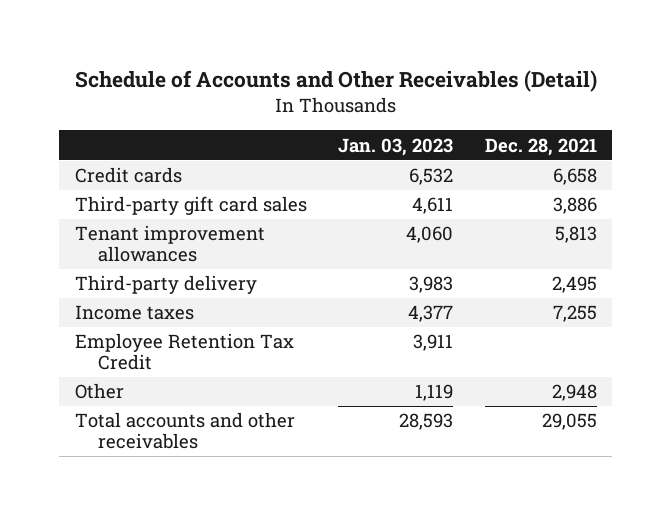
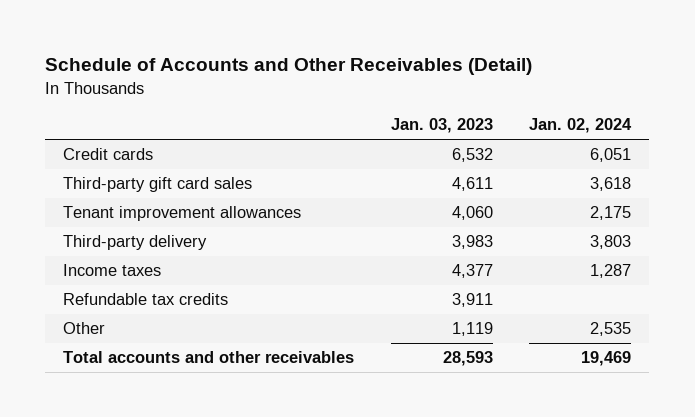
[484,137,597,156] Dec. 28, 2021 -> none
none -> [529,118,633,134] Jan. 02, 2024
[74,333,294,371] Employee Retention Tax Credit -> [63,293,229,306] Refundable tax credits

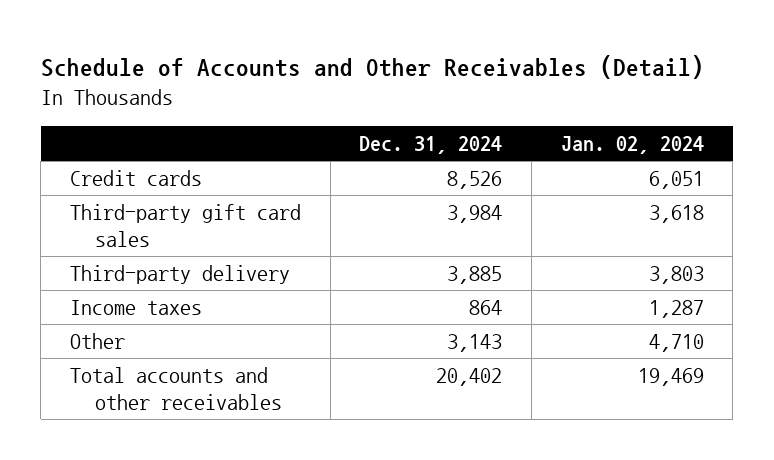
[390,118,493,134] Jan. 03, 2023 -> none
none -> [359,136,503,155] Dec. 31, 2024
[63,206,302,222] Tenant improvement allowances -> none
[63,293,229,306] Refundable tax credits -> none
[590,322,632,337] 2,535 -> [648,334,704,353] 4,710

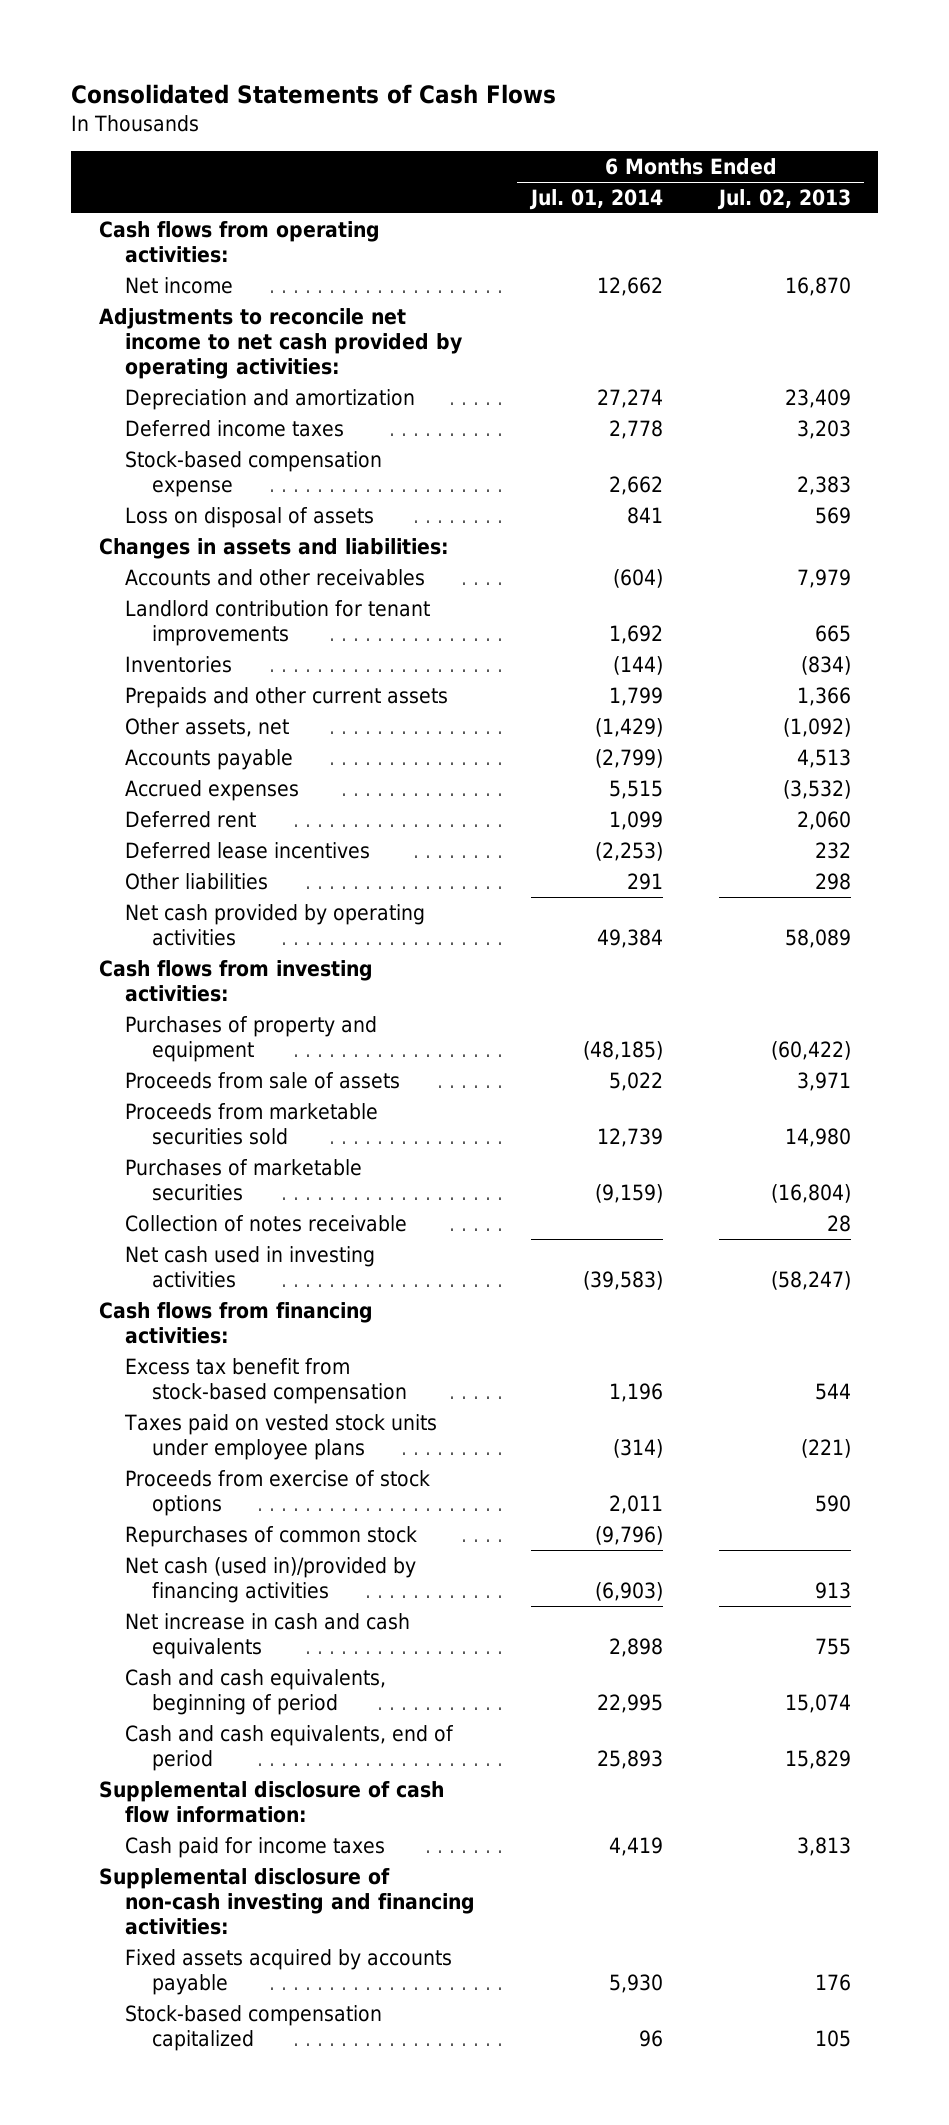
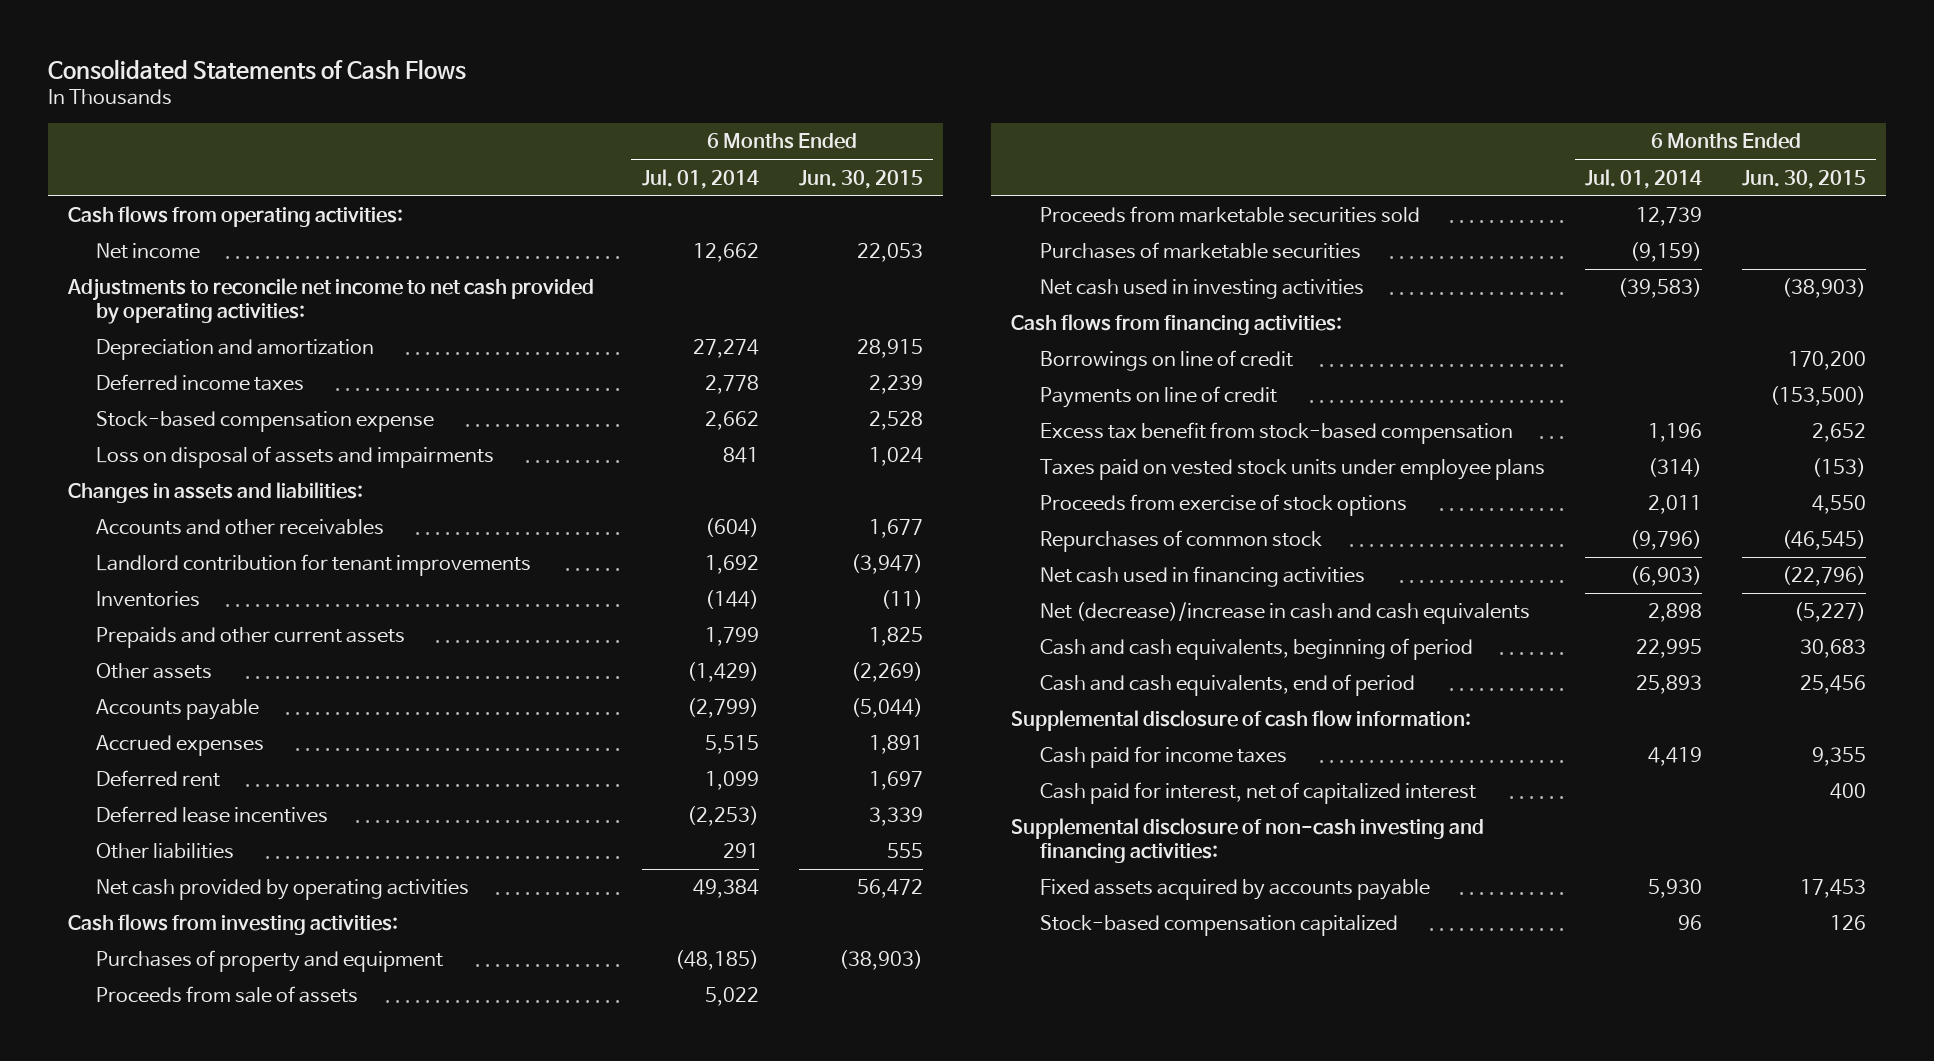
[716,188,851,210] Jul. 02, 2013 -> none
none -> [798,169,923,189] Jun. 30, 2015
[125,506,375,528] Loss on disposal of assets -> [96,446,495,469] Loss on disposal of assets and impairments
[125,717,290,737] Other assets, net -> [96,663,213,680] Other assets
[125,1214,408,1232] Collection of notes receivable -> none
none -> [1039,350,1293,372] Borrowings on line of credit
none -> [1039,386,1277,409] Payments on line of credit
[125,1556,417,1604] Net cash (used in)/provided by financing activities -> [1039,566,1365,588] Net cash used in financing activities
[125,1612,411,1660] Net increase in cash and cash equivalents -> [1039,602,1530,625] Net (decrease)/increase in cash and cash equivalents
none -> [1039,782,1476,805] Cash paid for interest, net of capitalized interest

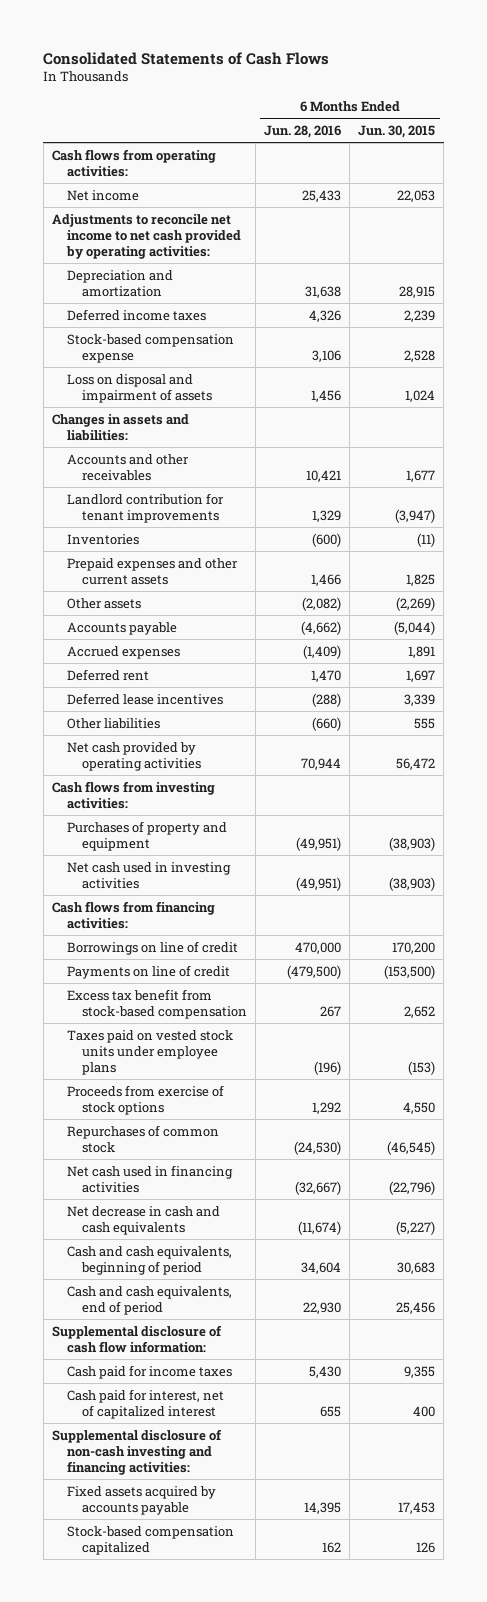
[641,168,759,189] Jul. 01, 2014 -> none
none -> [263,124,341,138] Jun. 28, 2016
[96,446,495,469] Loss on disposal of assets and impairments -> [66,373,212,403] Loss on disposal and impairment of assets
[96,627,406,649] Prepaids and other current assets -> [66,557,238,585] Prepaid expenses and other current assets
[96,986,359,1004] Proceeds from sale of assets -> none
[1039,206,1420,224] Proceeds from marketable securities sold -> none
[1039,242,1361,260] Purchases of marketable securities -> none
[1039,602,1530,625] Net (decrease)/increase in cash and cash equivalents -> [66,1205,220,1235] Net decrease in cash and cash equivalents

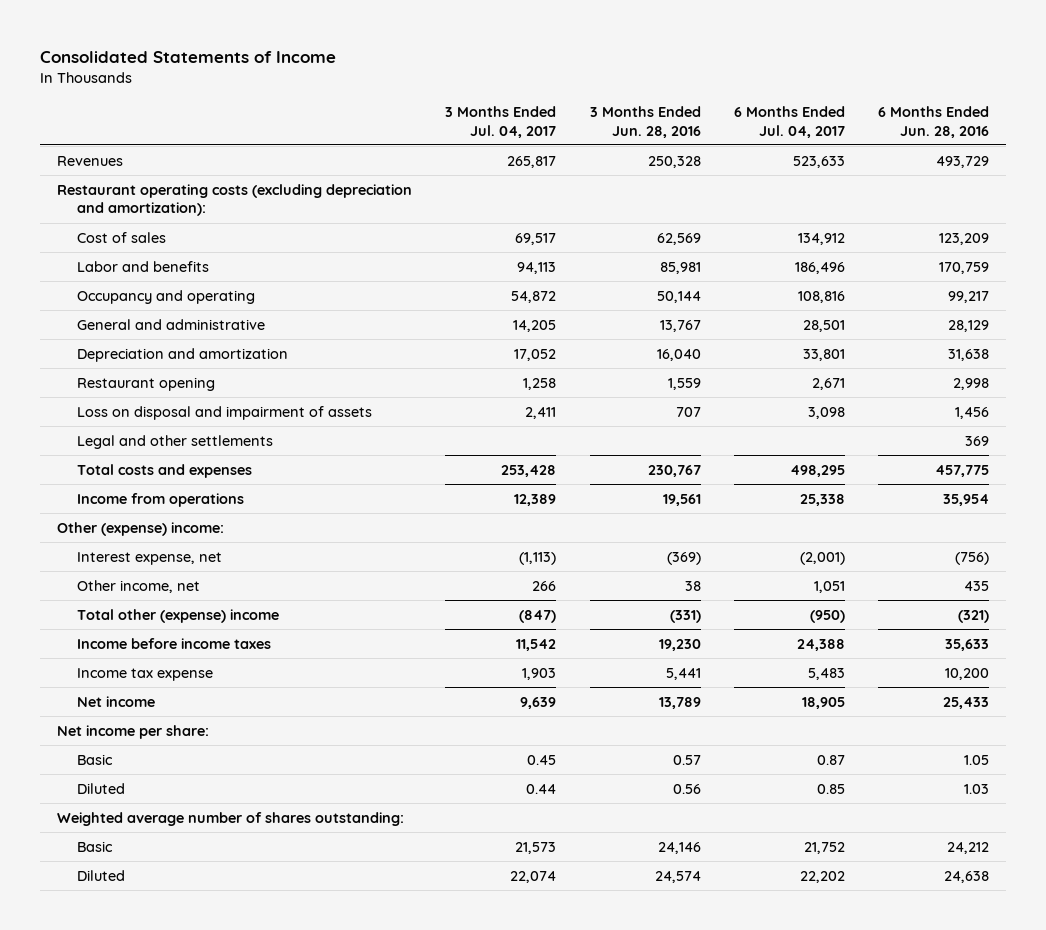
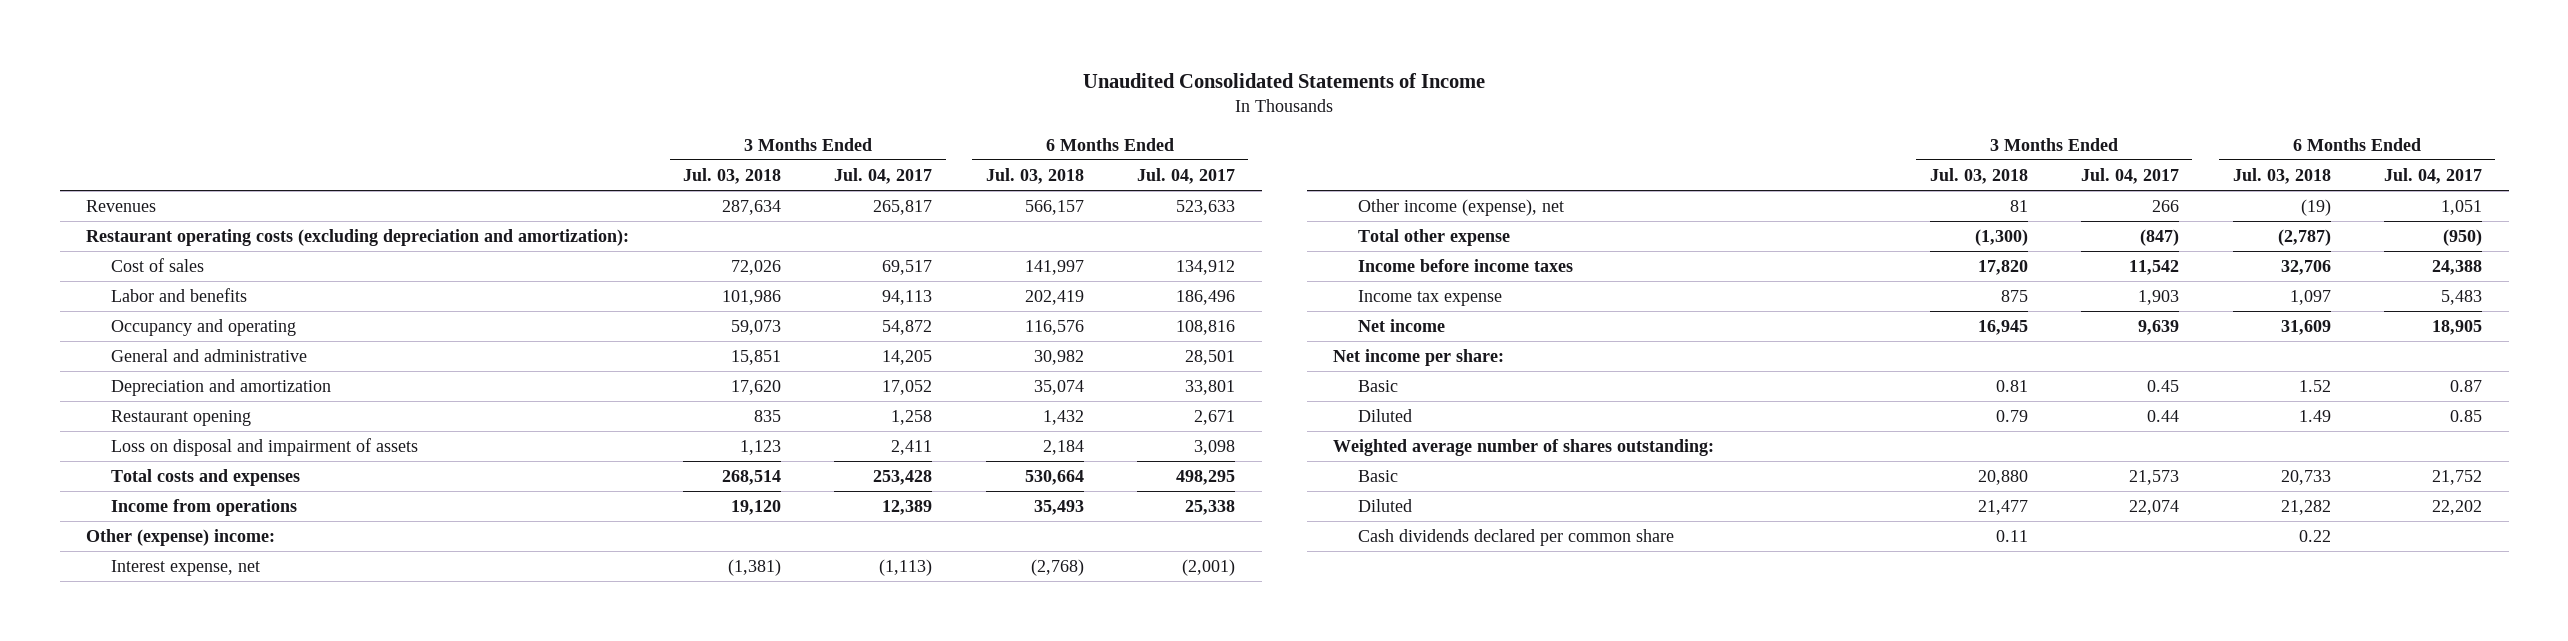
[40,50,337,63] Consolidated Statements of Income -> [1083,72,1486,88] Unaudited Consolidated Statements of Income
[589,105,701,138] 3 Months Ended Jun. 28, 2016 -> none
[878,105,990,138] 6 Months Ended Jun. 28, 2016 -> none
none -> [682,167,781,184] Jul. 03, 2018
none -> [985,167,1084,184] Jul. 03, 2018
[76,434,273,449] Legal and other settlements -> none
[76,579,200,593] Other income, net -> [1358,198,1565,216] Other income (expense), net
[76,608,279,623] Total other (expense) income -> [1358,228,1511,246] Total other expense
none -> [1358,528,1675,546] Cash dividends declared per common share

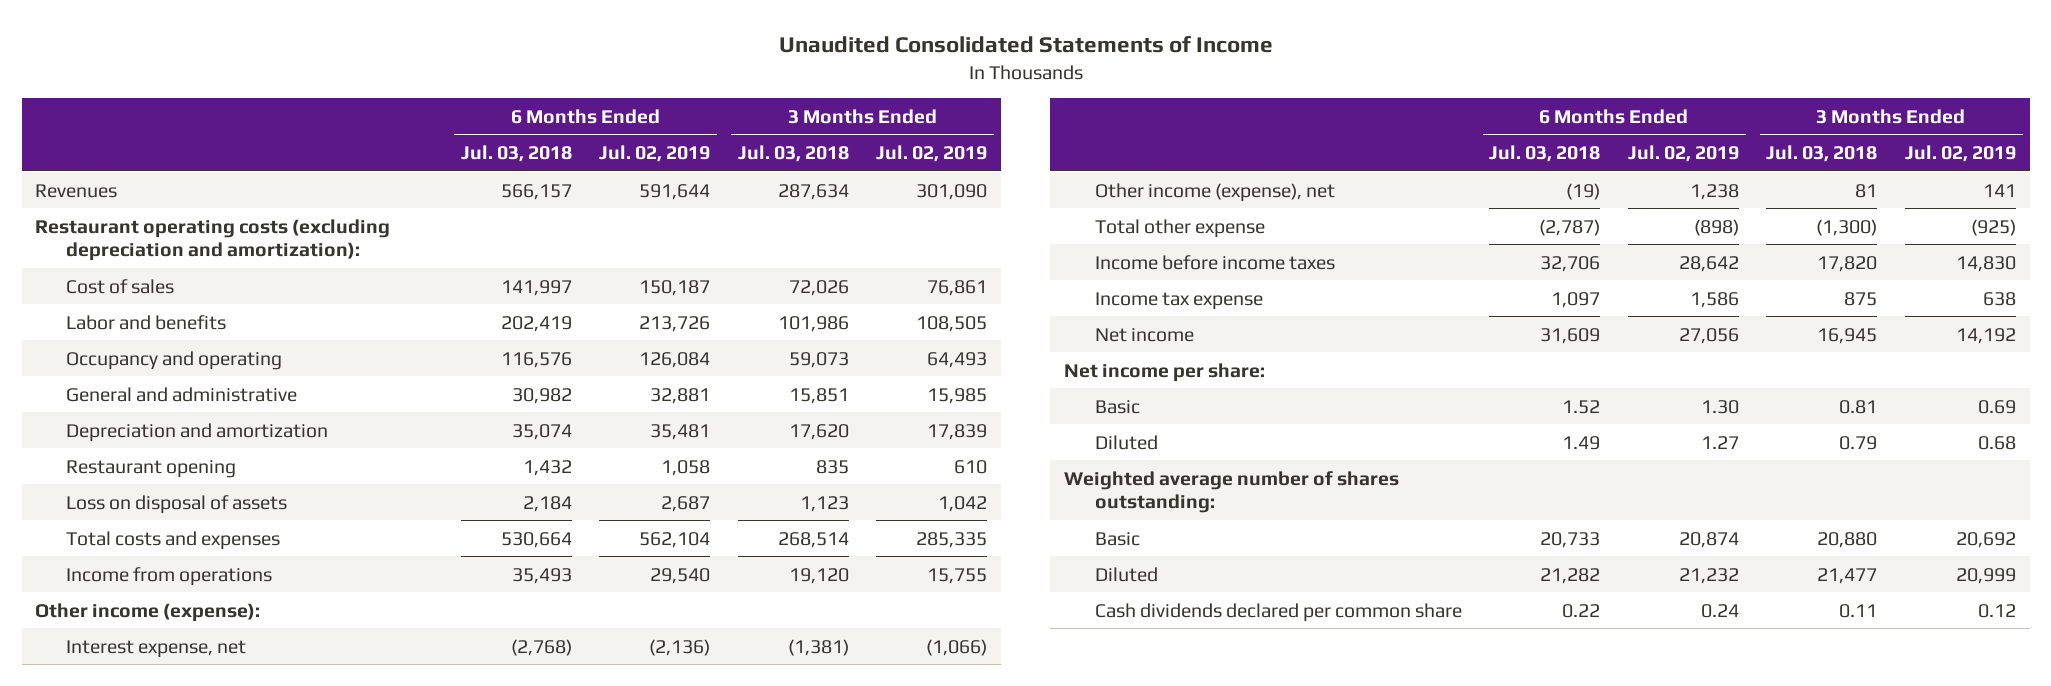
[834,167,933,184] Jul. 04, 2017 -> none
[1137,167,1236,184] Jul. 04, 2017 -> none
none -> [599,145,711,163] Jul. 02, 2019
none -> [876,145,988,163] Jul. 02, 2019
[111,437,419,456] Loss on disposal and impairment of assets -> [66,494,288,514] Loss on disposal of assets
[86,528,276,546] Other (expense) income: -> [35,602,261,622] Other income (expense):

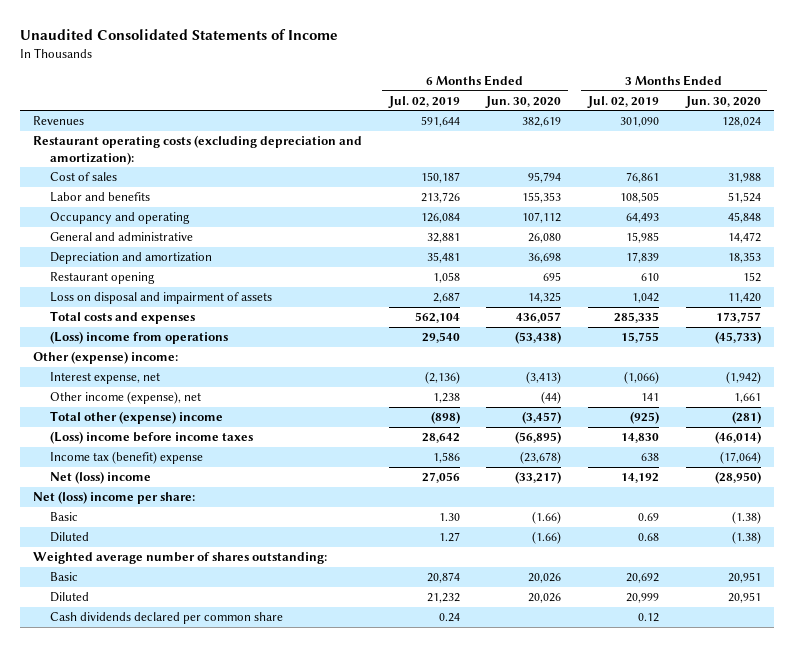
[460,145,572,163] Jul. 03, 2018 -> none
[737,145,849,163] Jul. 03, 2018 -> none
none -> [485,95,562,108] Jun. 30, 2020
none -> [684,95,761,108] Jun. 30, 2020
[66,494,288,514] Loss on disposal of assets -> [49,292,272,305] Loss on disposal and impairment of assets
[66,566,273,586] Income from operations -> [49,331,228,345] (Loss) income from operations
[35,602,261,622] Other income (expense): -> [33,351,179,365] Other (expense) income:
[1094,218,1265,238] Total other expense -> [49,411,223,425] Total other (expense) income
[1094,254,1335,270] Income before income taxes -> [49,431,253,445] (Loss) income before income taxes
[1094,291,1263,310] Income tax expense -> [49,451,203,465] Income tax (benefit) expense
[1094,327,1194,342] Net income -> [49,471,151,485] Net (loss) income
[1063,362,1265,382] Net income per share: -> [33,491,196,505] Net (loss) income per share:

